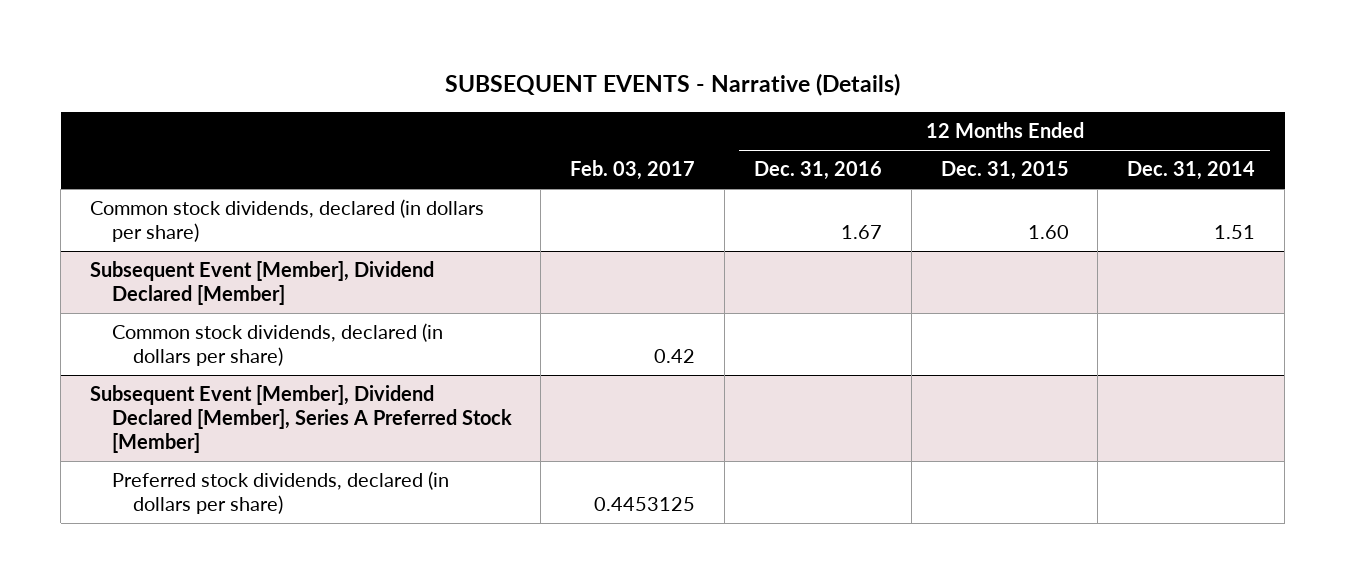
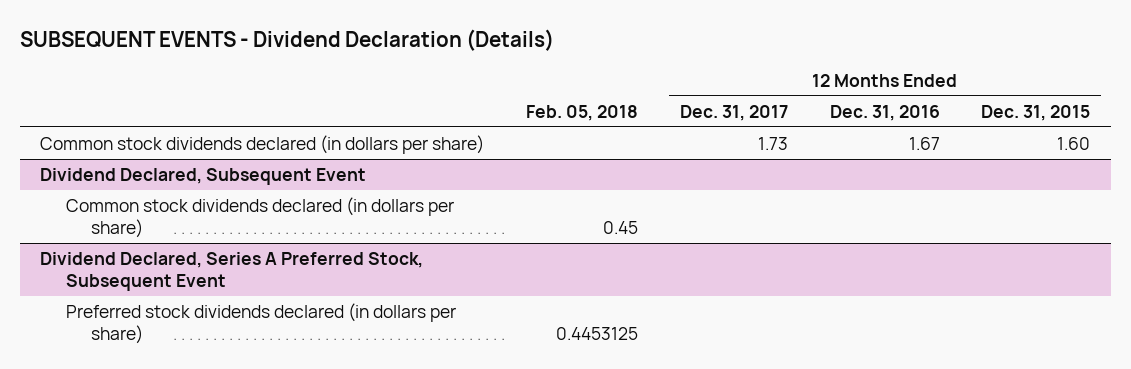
[444,72,900,96] SUBSEQUENT EVENTS - Narrative (Details) -> [19,29,554,52] SUBSEQUENT EVENTS - Dividend Declaration (Details)
[570,160,696,181] Feb. 03, 2017 -> none
[1127,161,1256,181] Dec. 31, 2014 -> none
none -> [526,104,639,121] Feb. 05, 2018
none -> [679,104,788,121] Dec. 31, 2017
[90,199,485,243] Common stock dividends, declared (in dollars per share) -> [40,134,485,154] Common stock dividends declared (in dollars per share)
[90,261,435,306] Subsequent Event [Member], Dividend Declared [Member] -> [40,167,367,185] Dividend Declared, Subsequent Event
[111,323,443,367] Common stock dividends, declared (in dollars per share) -> [65,196,454,238] Common stock dividends declared (in dollars per share)
[90,385,512,454] Subsequent Event [Member], Dividend Declared [Member], Series A Preferred Stock [Member] -> [40,251,424,291] Dividend Declared, Series A Preferred Stock, Subsequent Event
[111,471,449,515] Preferred stock dividends, declared (in dollars per share) -> [65,302,456,344] Preferred stock dividends declared (in dollars per share)

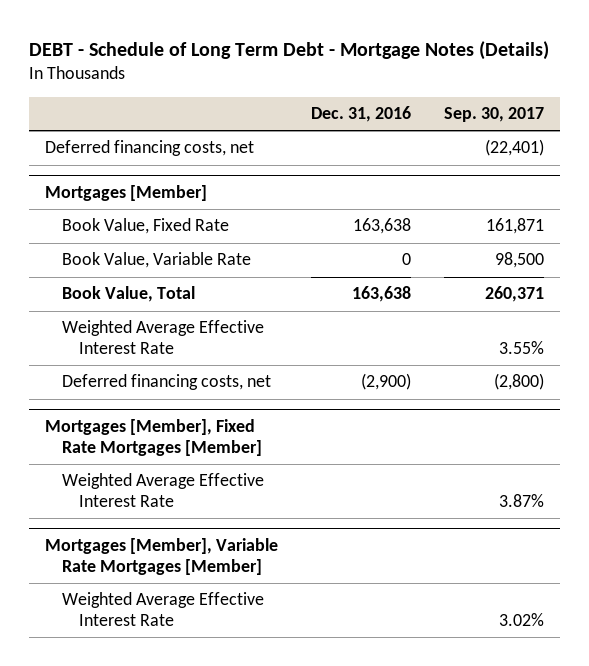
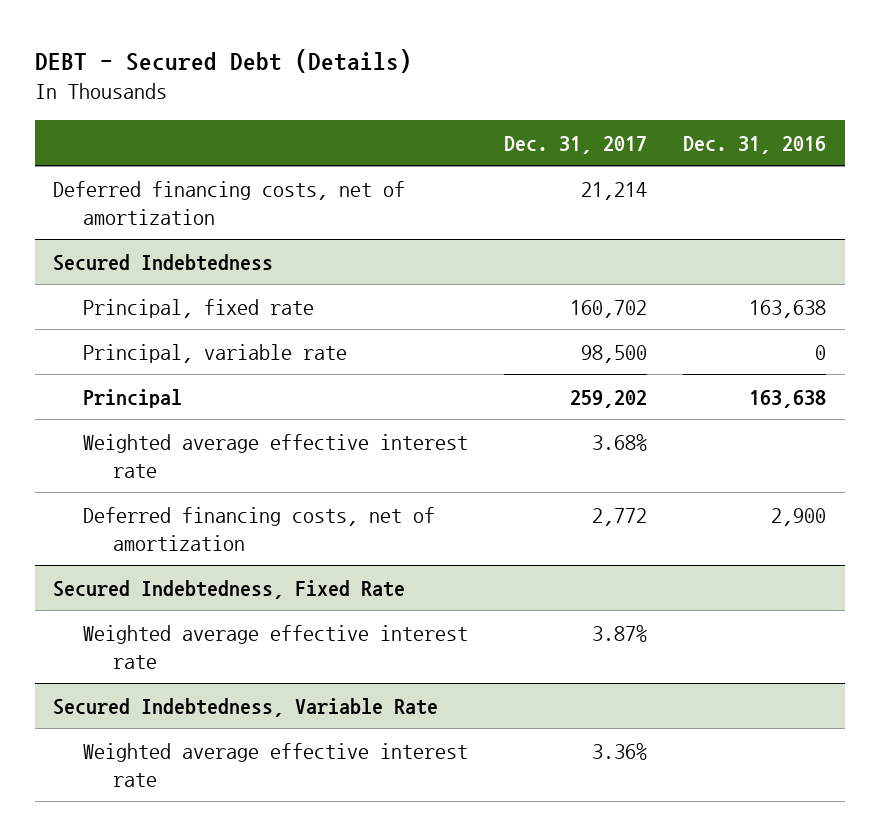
[28,40,549,60] DEBT - Schedule of Long Term Debt - Mortgage Notes (Details) -> [35,49,413,74] DEBT - Secured Debt (Details)
[444,107,545,123] Sep. 30, 2017 -> none
none -> [504,135,648,154] Dec. 31, 2017
[45,184,208,201] Mortgages [Member] -> none
[61,218,229,235] Book Value, Fixed Rate -> none
[61,252,251,269] Book Value, Variable Rate -> none
[61,286,195,303] Book Value, Total -> none
[61,320,264,355] Weighted Average Effective Interest Rate -> none
[61,374,271,391] Deferred financing costs, net -> none
[45,418,262,456] Mortgages [Member], Fixed Rate Mortgages [Member] -> none
[61,473,264,508] Weighted Average Effective Interest Rate -> none
[45,537,279,575] Mortgages [Member], Variable Rate Mortgages [Member] -> none
[61,592,264,627] Weighted Average Effective Interest Rate -> none
[45,140,255,157] Deferred financing costs, net -> [53,180,406,225] Deferred financing costs, net of amortization
none -> [53,253,274,271] Secured Indebtedness
none -> [83,298,315,318] Principal, fixed rate
none -> [83,343,348,363] Principal, variable rate
none -> [83,388,183,408] Principal
none -> [83,433,469,478] Weighted average effective interest rate
none -> [83,506,436,551] Deferred financing costs, net of amortization
none -> [53,579,406,599] Secured Indebtedness, Fixed Rate
none -> [83,624,469,669] Weighted average effective interest rate
none -> [53,697,439,717] Secured Indebtedness, Variable Rate
none -> [83,742,469,787] Weighted average effective interest rate

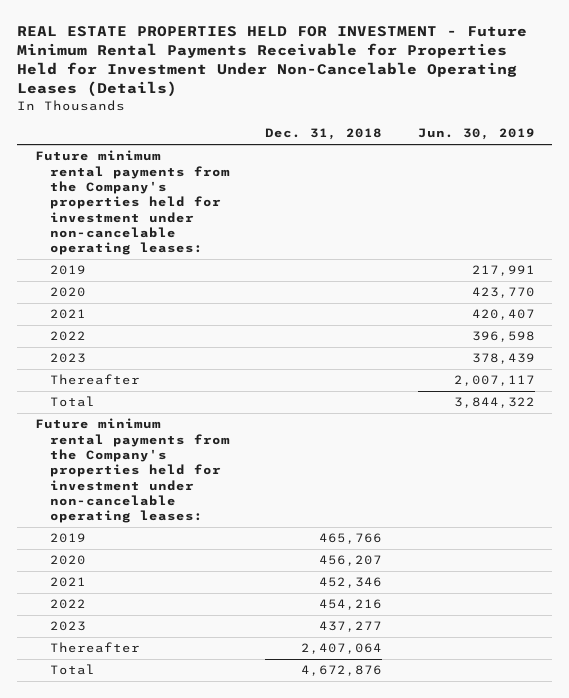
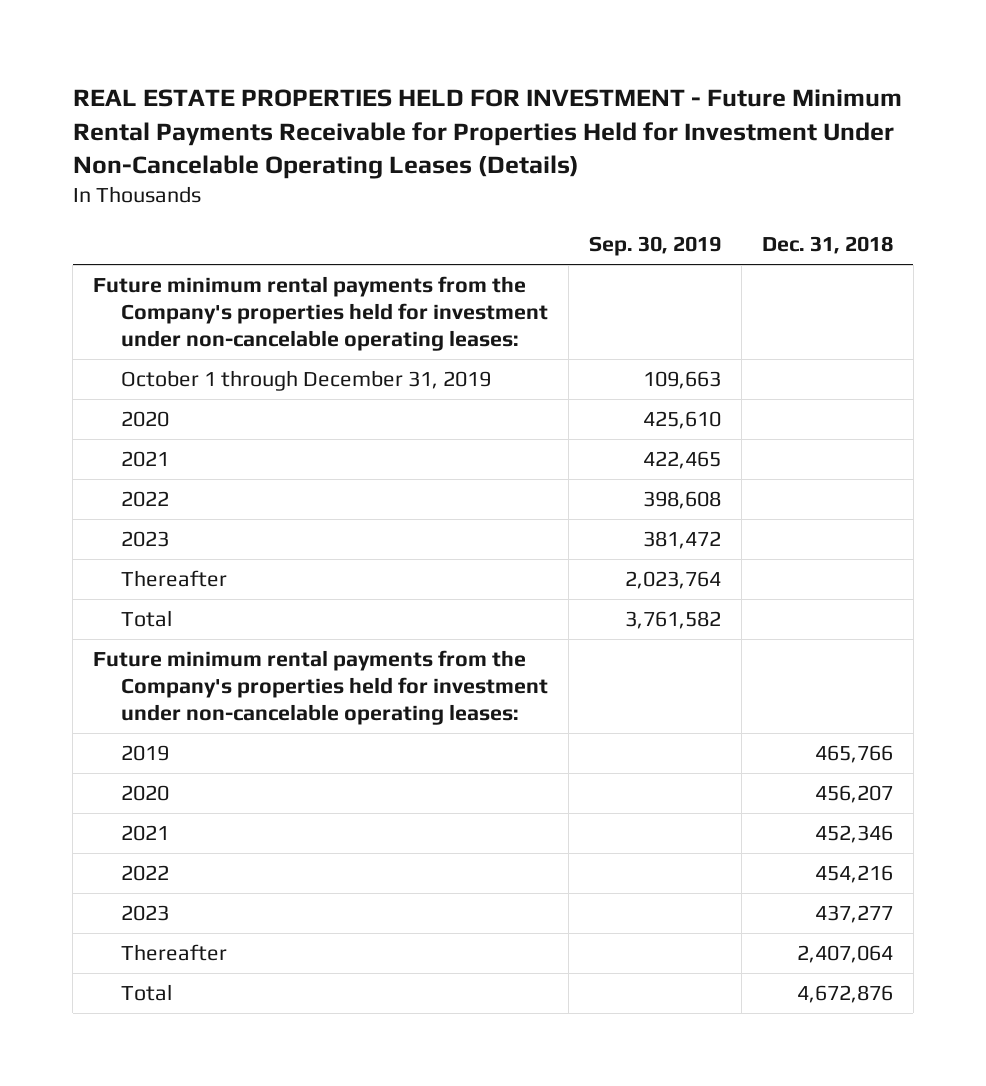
[417,128,535,141] Jun. 30, 2019 -> none
none -> [589,235,722,256] Sep. 30, 2019
[49,265,86,276] 2019 -> [121,370,492,392] October 1 through December 31, 2019

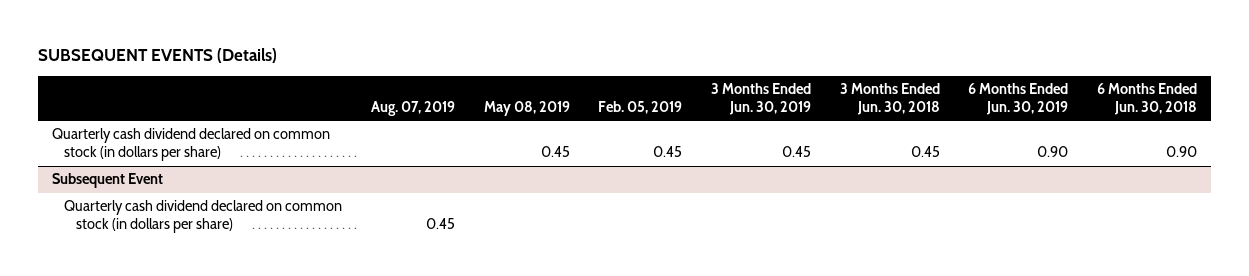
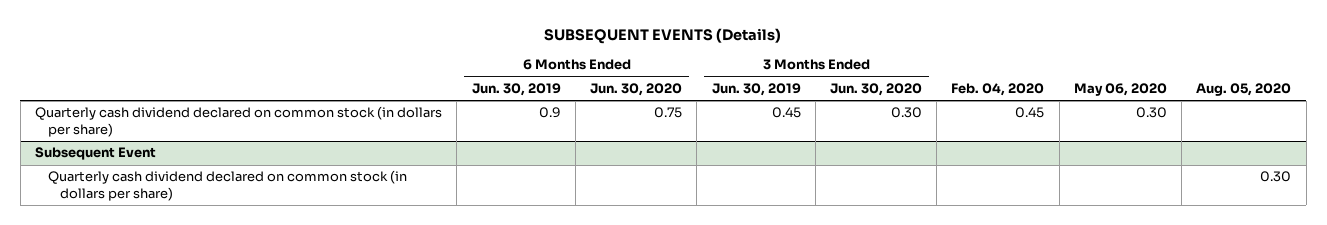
[370,100,455,116] Aug. 07, 2019 -> none
[483,100,570,116] May 08, 2019 -> none
[598,100,683,114] Feb. 05, 2019 -> none
[839,83,940,115] 3 Months Ended Jun. 30, 2018 -> none
[1096,83,1197,115] 6 Months Ended Jun. 30, 2018 -> none
none -> [590,82,683,96] Jun. 30, 2020
none -> [830,82,923,96] Jun. 30, 2020
none -> [951,82,1045,96] Feb. 04, 2020
none -> [1073,82,1167,96] May 06, 2020
none -> [1196,82,1292,96] Aug. 05, 2020
[1037,146,1069,158] 0.90 -> [538,107,561,119] 0.9

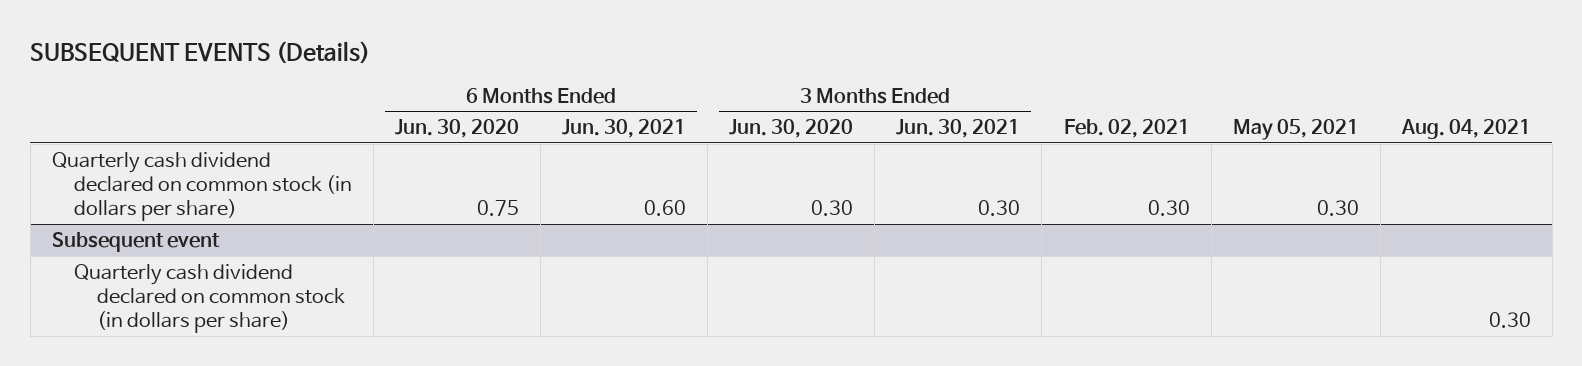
[471,82,561,96] Jun. 30, 2019 -> none
[711,82,801,96] Jun. 30, 2019 -> none
[951,82,1045,96] Feb. 04, 2020 -> none
[1073,82,1167,96] May 06, 2020 -> none
[1196,82,1292,96] Aug. 05, 2020 -> none
none -> [562,119,687,139] Jun. 30, 2021
none -> [896,119,1021,139] Jun. 30, 2021
none -> [1063,119,1190,139] Feb. 02, 2021
none -> [1232,119,1359,141] May 05, 2021
none -> [1400,119,1531,140] Aug. 04, 2021
[35,147,157,161] Subsequent Event -> [51,231,220,252] Subsequent event

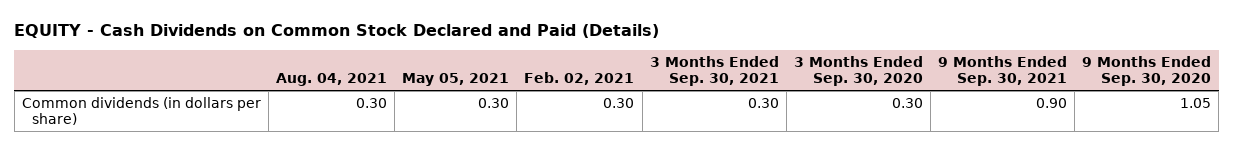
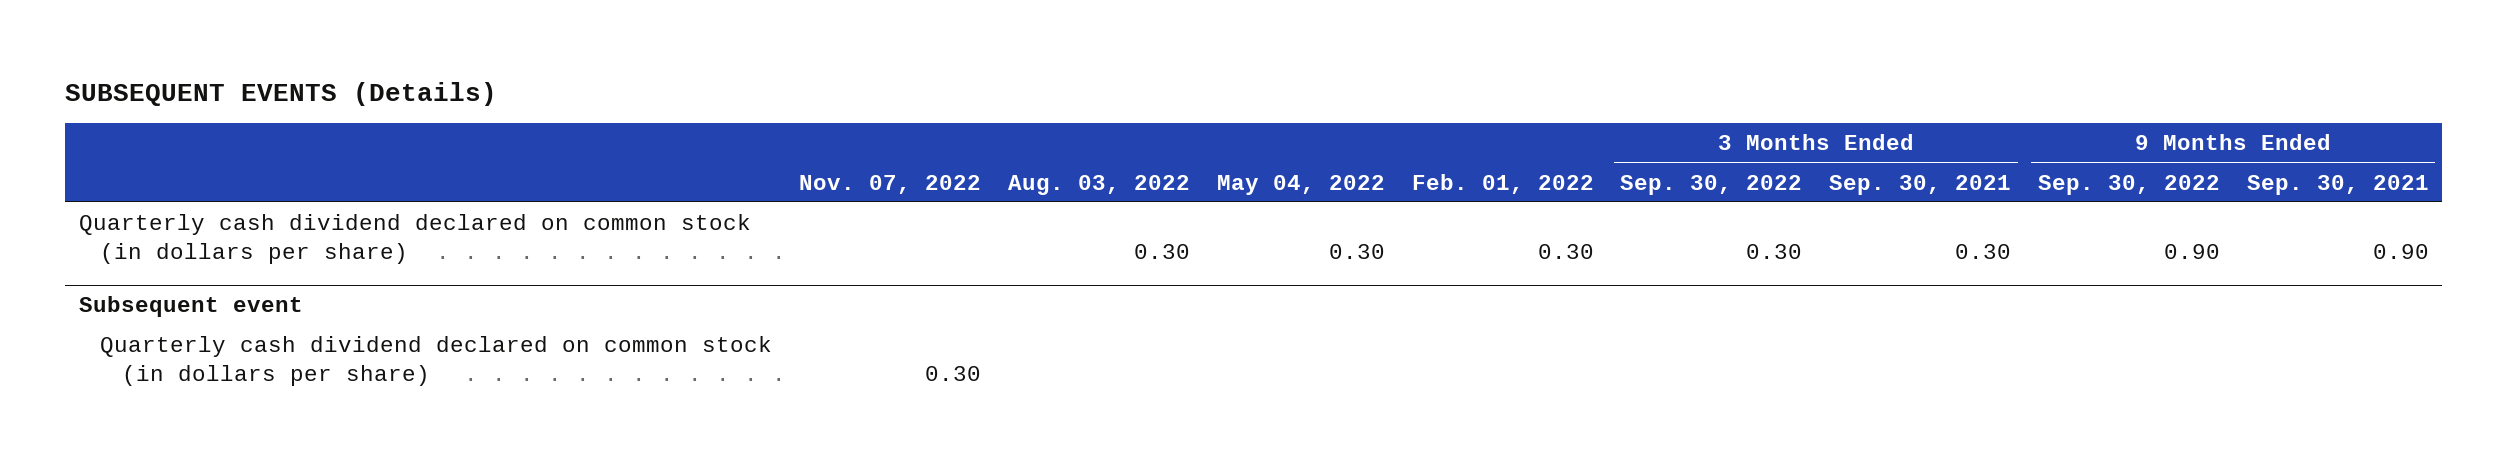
[14,24,660,39] EQUITY - Cash Dividends on Common Stock Declared and Paid (Details) -> [65,81,498,106] SUBSEQUENT EVENTS (Details)
[276,73,388,87] Aug. 04, 2021 -> none
[402,73,510,87] May 05, 2021 -> none
[524,72,635,86] Feb. 02, 2021 -> none
[793,56,923,87] 3 Months Ended Sep. 30, 2020 -> none
[1082,56,1212,87] 9 Months Ended Sep. 30, 2020 -> none
none -> [799,174,982,194] Nov. 07, 2022
none -> [1007,174,1190,195] Aug. 03, 2022
none -> [1216,174,1385,195] May 04, 2022
none -> [1411,173,1594,194] Feb. 01, 2022
none -> [1620,174,1803,195] Sep. 30, 2022
none -> [2037,174,2220,195] Sep. 30, 2022
[22,96,262,126] Common dividends (in dollars per share) -> [78,214,751,264] Quarterly cash dividend declared on common stock (in dollars per share)
none -> [78,296,303,318] Subsequent event
none -> [100,336,773,386] Quarterly cash dividend declared on common stock (in dollars per share)

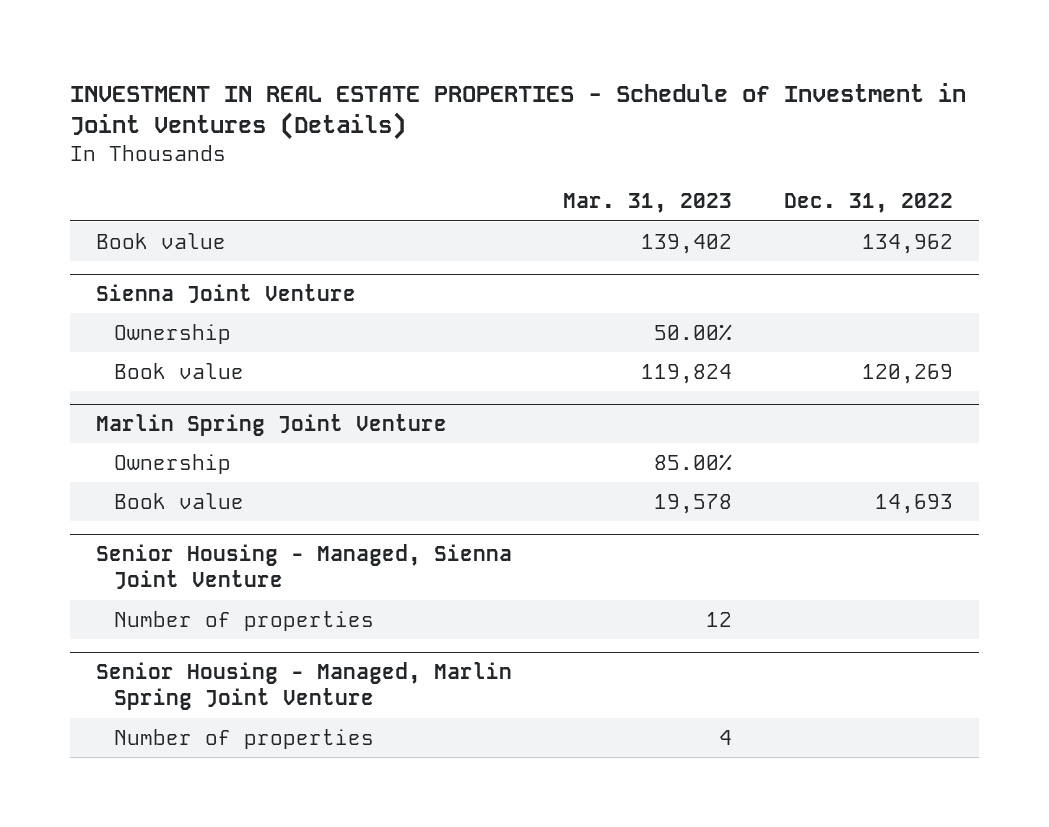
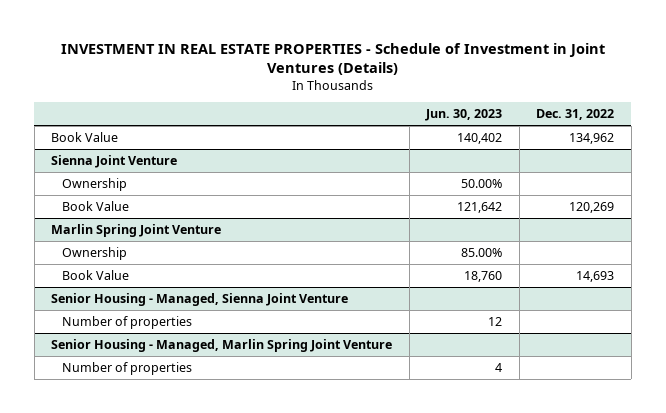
[563,193,733,214] Mar. 31, 2023 -> none
none -> [425,109,503,122] Jun. 30, 2023
[95,232,226,249] Book value -> [51,132,119,143] Book Value
[114,362,245,379] Book value -> [62,201,130,212] Book Value
[114,492,245,509] Book value -> [62,270,130,281] Book Value

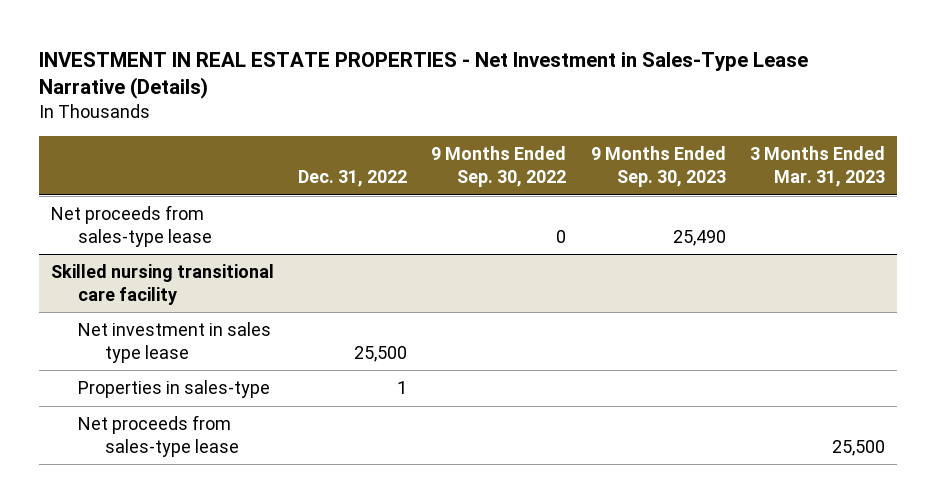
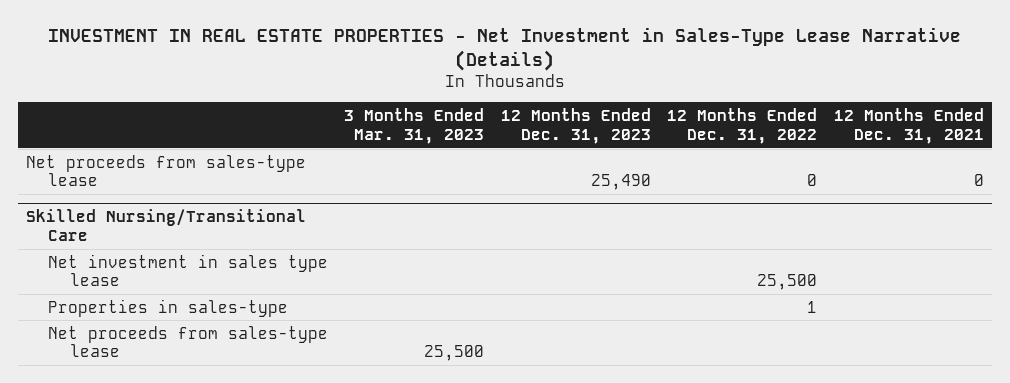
[298,170,408,188] Dec. 31, 2022 -> none
[431,146,567,188] 9 Months Ended Sep. 30, 2022 -> none
[590,146,726,188] 9 Months Ended Sep. 30, 2023 -> none
none -> [500,108,651,144] 12 Months Ended Dec. 31, 2023
none -> [667,108,818,144] 12 Months Ended Dec. 31, 2022
none -> [833,108,984,144] 12 Months Ended Dec. 31, 2021
[51,264,275,305] Skilled nursing transitional care facility -> [26,208,307,241] Skilled Nursing/Transitional Care

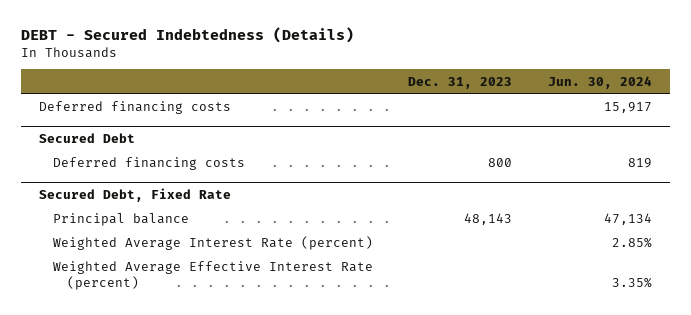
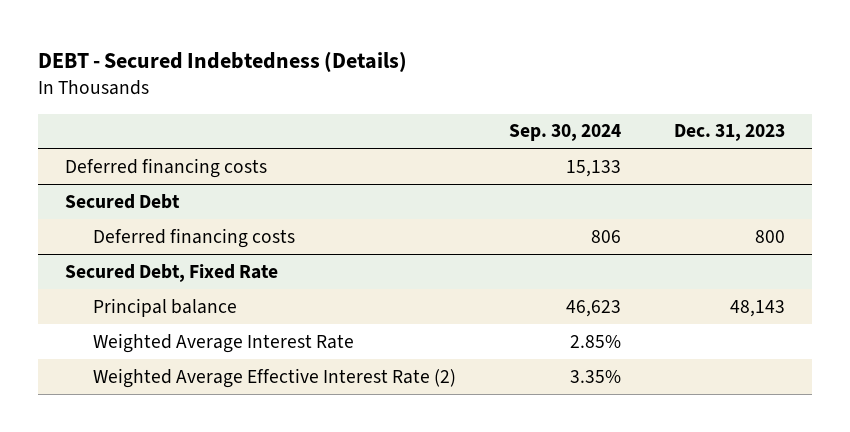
[547,75,652,89] Jun. 30, 2024 -> none
none -> [509,124,622,142] Sep. 30, 2024
[52,236,373,251] Weighted Average Interest Rate (percent) -> [92,332,354,353] Weighted Average Interest Rate
[52,261,373,290] Weighted Average Effective Interest Rate (percent) -> [92,367,456,388] Weighted Average Effective Interest Rate (2)

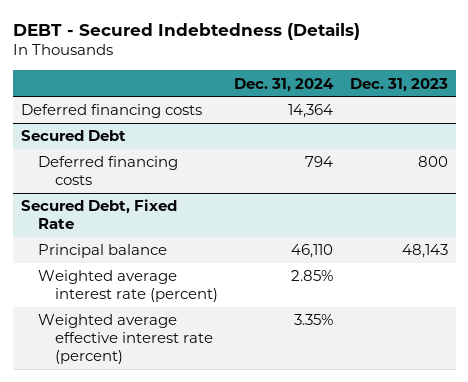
[509,124,622,142] Sep. 30, 2024 -> none
none -> [234,77,335,92] Dec. 31, 2024
[92,332,354,353] Weighted Average Interest Rate -> [38,270,219,303] Weighted average interest rate (percent)
[92,367,456,388] Weighted Average Effective Interest Rate (2) -> [38,314,214,365] Weighted average effective interest rate (percent)

